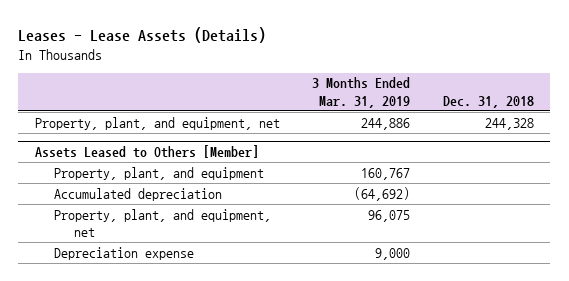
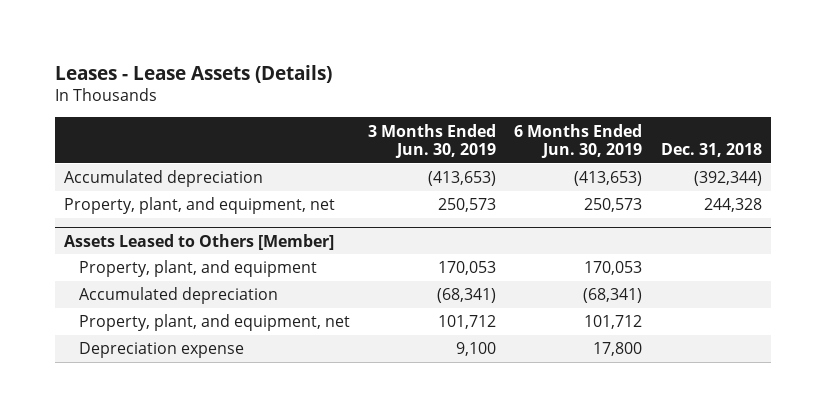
[312,77,411,108] 3 Months Ended Mar. 31, 2019 -> none
none -> [367,123,496,159] 3 Months Ended Jun. 30, 2019
none -> [514,123,643,159] 6 Months Ended Jun. 30, 2019
none -> [63,170,263,188] Accumulated depreciation

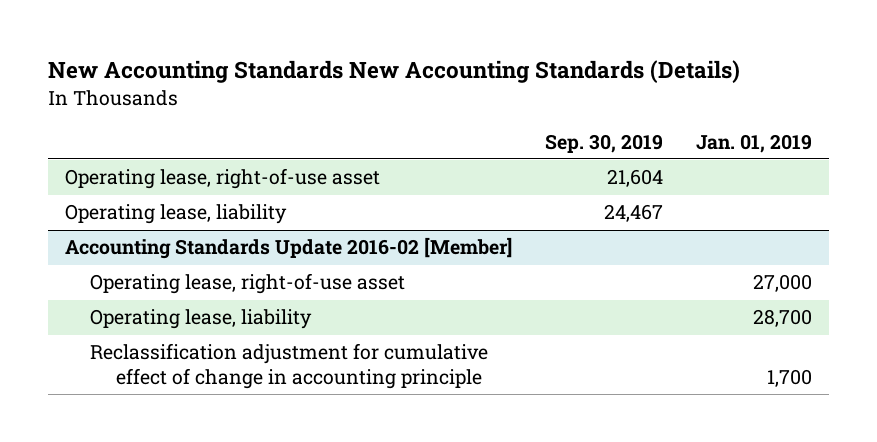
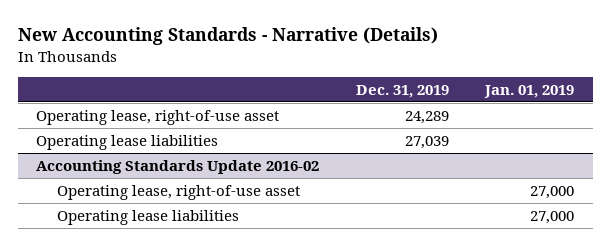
[47,60,740,84] New Accounting Standards New Accounting Standards (Details) -> [17,27,438,46] New Accounting Standards - Narrative (Details)
[544,133,663,153] Sep. 30, 2019 -> none
none -> [355,84,449,98] Dec. 31, 2019
[64,204,287,225] Operating lease, liability -> [35,134,218,150] Operating lease liabilities
[64,237,512,260] Accounting Standards Update 2016-02 [Member] -> [35,159,319,174] Accounting Standards Update 2016-02
[90,343,489,389] Reclassification adjustment for cumulative effect of change in accounting principle -> none
[90,309,313,330] Operating lease, liability -> [57,209,240,225] Operating lease liabilities
[753,309,813,328] 28,700 -> [530,210,575,224] 27,000

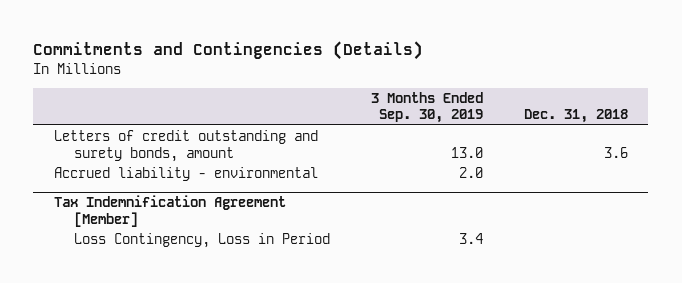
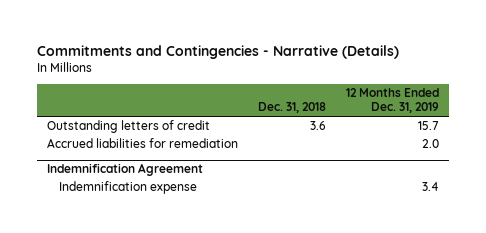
[33,41,424,61] Commitments and Contingencies (Details) -> [37,44,400,59] Commitments and Contingencies - Narrative (Details)
[371,92,484,124] 3 Months Ended Sep. 30, 2019 -> none
none -> [346,88,440,114] 12 Months Ended Dec. 31, 2019
[53,130,318,162] Letters of credit outstanding and surety bonds, amount -> [47,120,211,134] Outstanding letters of credit
[53,167,318,182] Accrued liability - environmental -> [47,138,239,149] Accrued liabilities for remediation
[53,195,286,227] Tax Indemnification Agreement [Member] -> [47,163,204,177] Indemnification Agreement
[74,233,331,249] Loss Contingency, Loss in Period -> [58,181,197,195] Indemnification expense

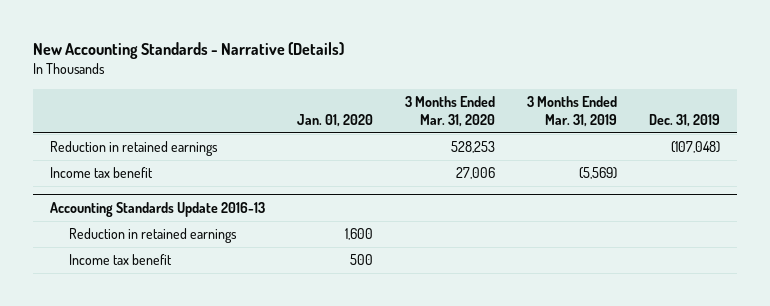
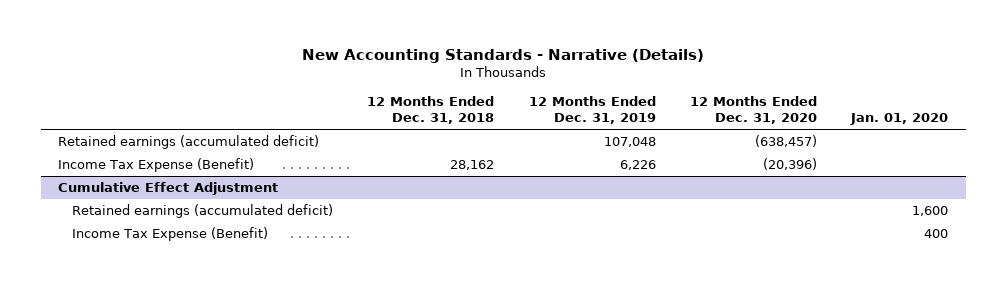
[404,95,495,127] 3 Months Ended Mar. 31, 2020 -> none
[527,95,618,127] 3 Months Ended Mar. 31, 2019 -> none
[649,113,721,127] Dec. 31, 2019 -> none
none -> [367,95,495,124] 12 Months Ended Dec. 31, 2018
none -> [528,95,656,124] 12 Months Ended Dec. 31, 2019
none -> [689,95,817,124] 12 Months Ended Dec. 31, 2020
[49,202,265,218] Accounting Standards Update 2016-13 -> none
[68,228,237,244] Reduction in retained earnings -> none
[68,254,172,266] Income tax benefit -> none
[49,141,218,157] Reduction in retained earnings -> [58,135,320,150] Retained earnings (accumulated deficit)
[49,167,153,179] Income tax benefit -> [58,158,255,173] Income Tax Expense (Benefit)
none -> [58,182,279,196] Cumulative Effect Adjustment
none -> [71,204,333,219] Retained earnings (accumulated deficit)
none -> [71,227,268,242] Income Tax Expense (Benefit)

